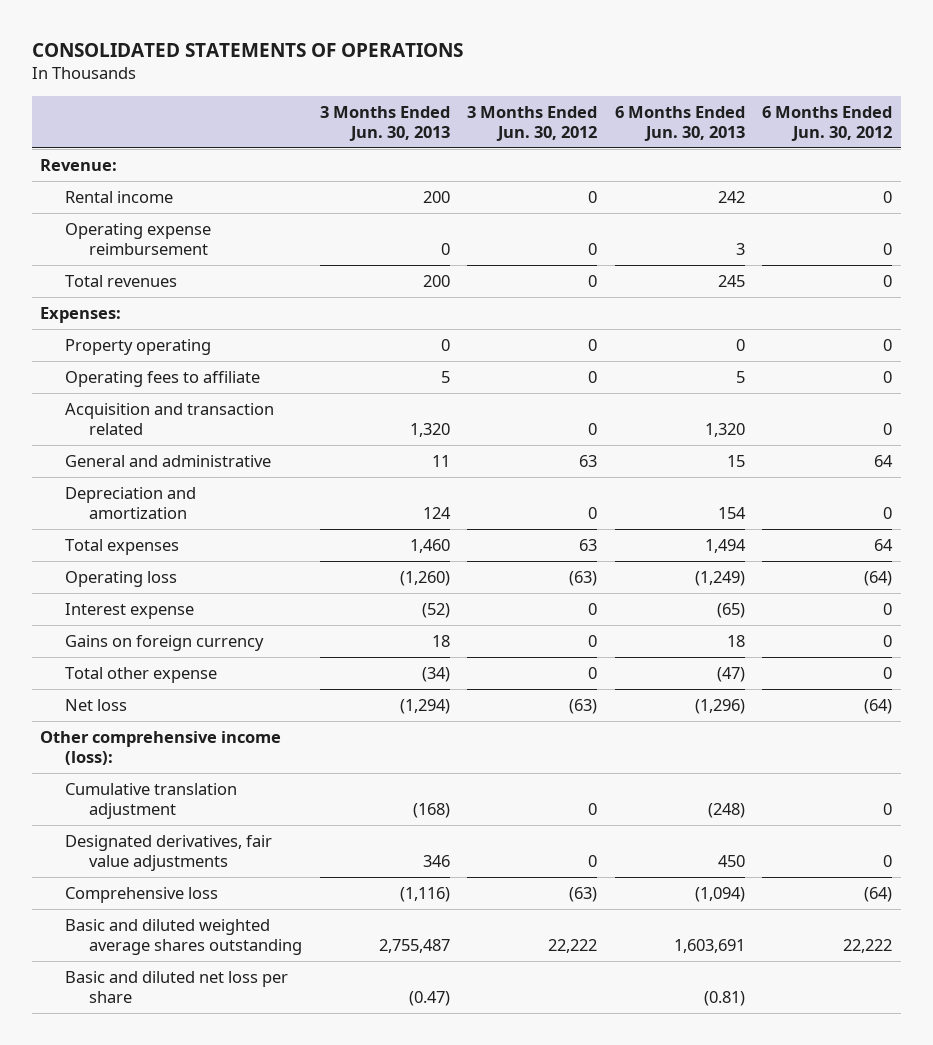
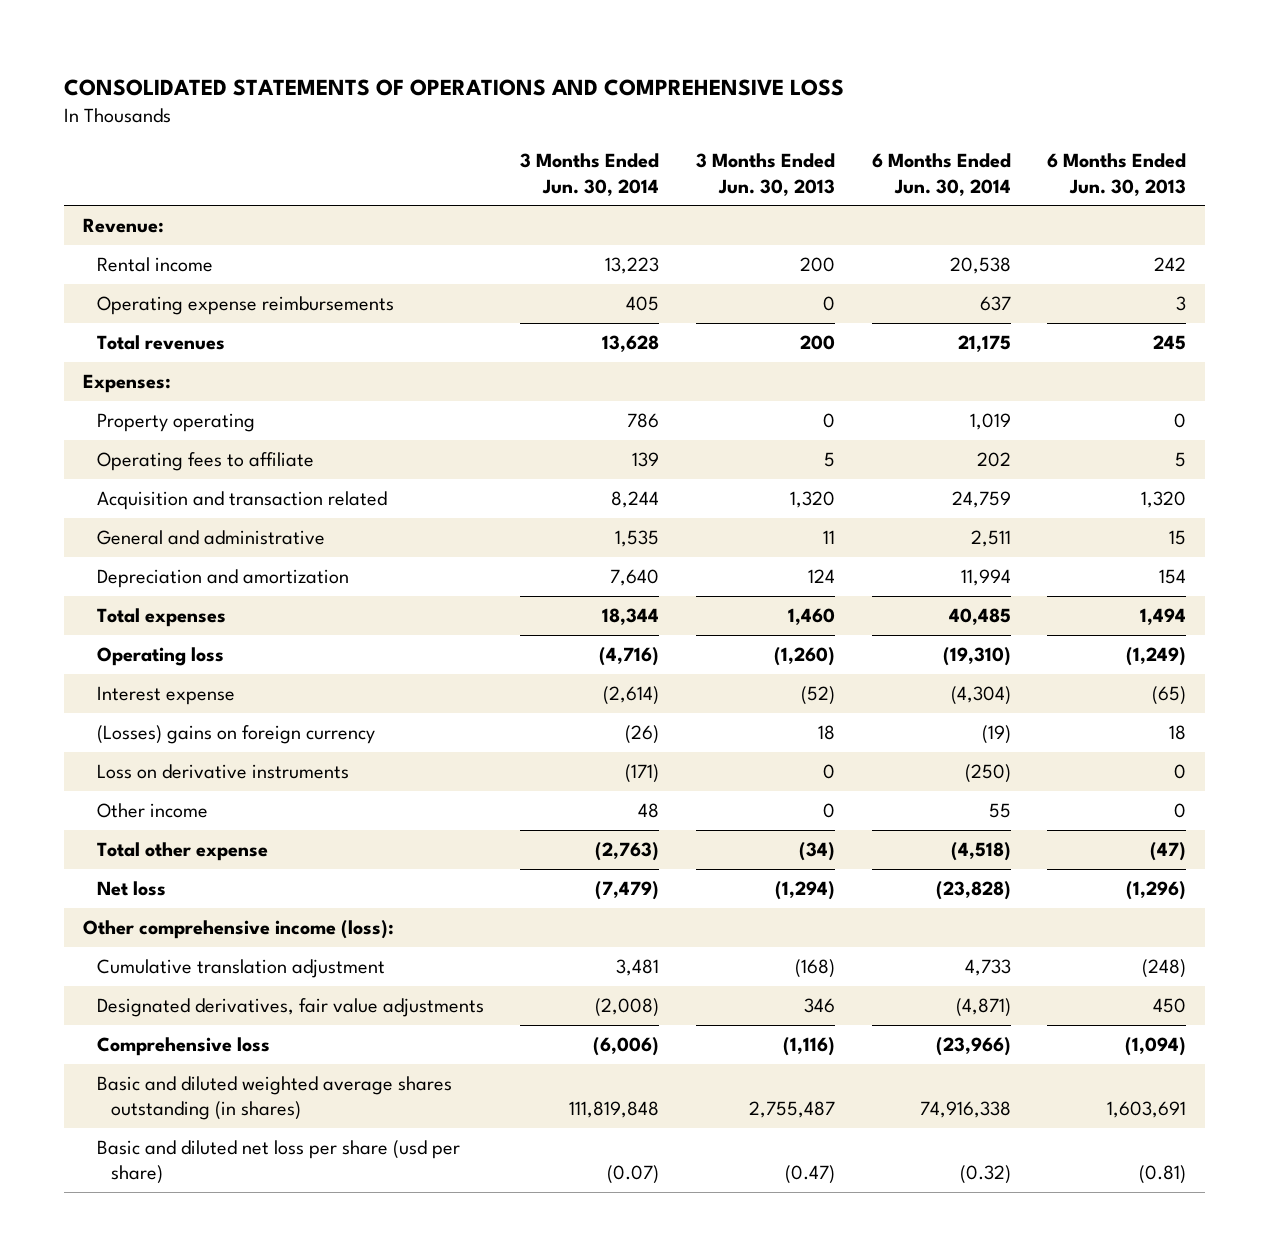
[31,43,463,58] CONSOLIDATED STATEMENTS OF OPERATIONS -> [64,79,845,97] CONSOLIDATED STATEMENTS OF OPERATIONS AND COMPREHENSIVE LOSS
[467,105,598,141] 3 Months Ended Jun. 30, 2012 -> none
[762,105,893,141] 6 Months Ended Jun. 30, 2012 -> none
none -> [520,153,660,196] 3 Months Ended Jun. 30, 2014
none -> [871,153,1011,196] 6 Months Ended Jun. 30, 2014
[64,222,211,256] Operating expense reimbursement -> [96,295,394,315] Operating expense reimbursements
[64,634,264,651] Gains on foreign currency -> [96,724,375,744] (Losses) gains on foreign currency
none -> [96,763,349,779] Loss on derivative instruments
none -> [96,802,208,818] Other income
[64,918,303,956] Basic and diluted weighted average shares outstanding -> [96,1075,452,1120] Basic and diluted weighted average shares outstanding (in shares)
[64,970,288,1004] Basic and diluted net loss per share -> [96,1139,460,1184] Basic and diluted net loss per share (usd per share)

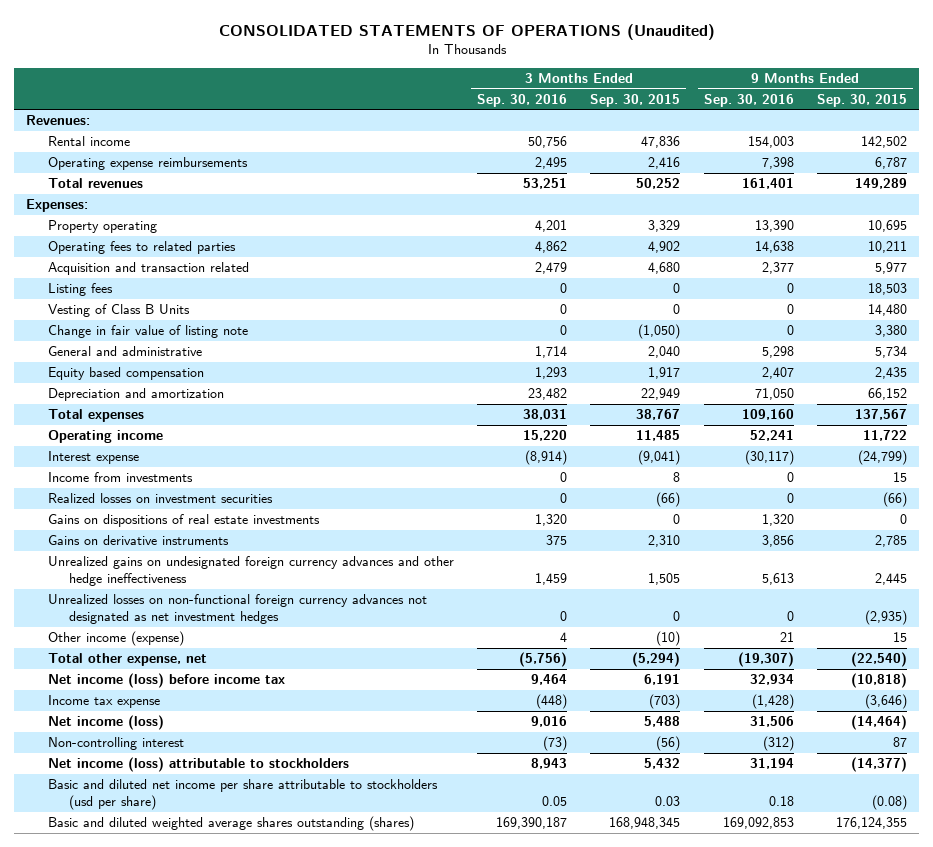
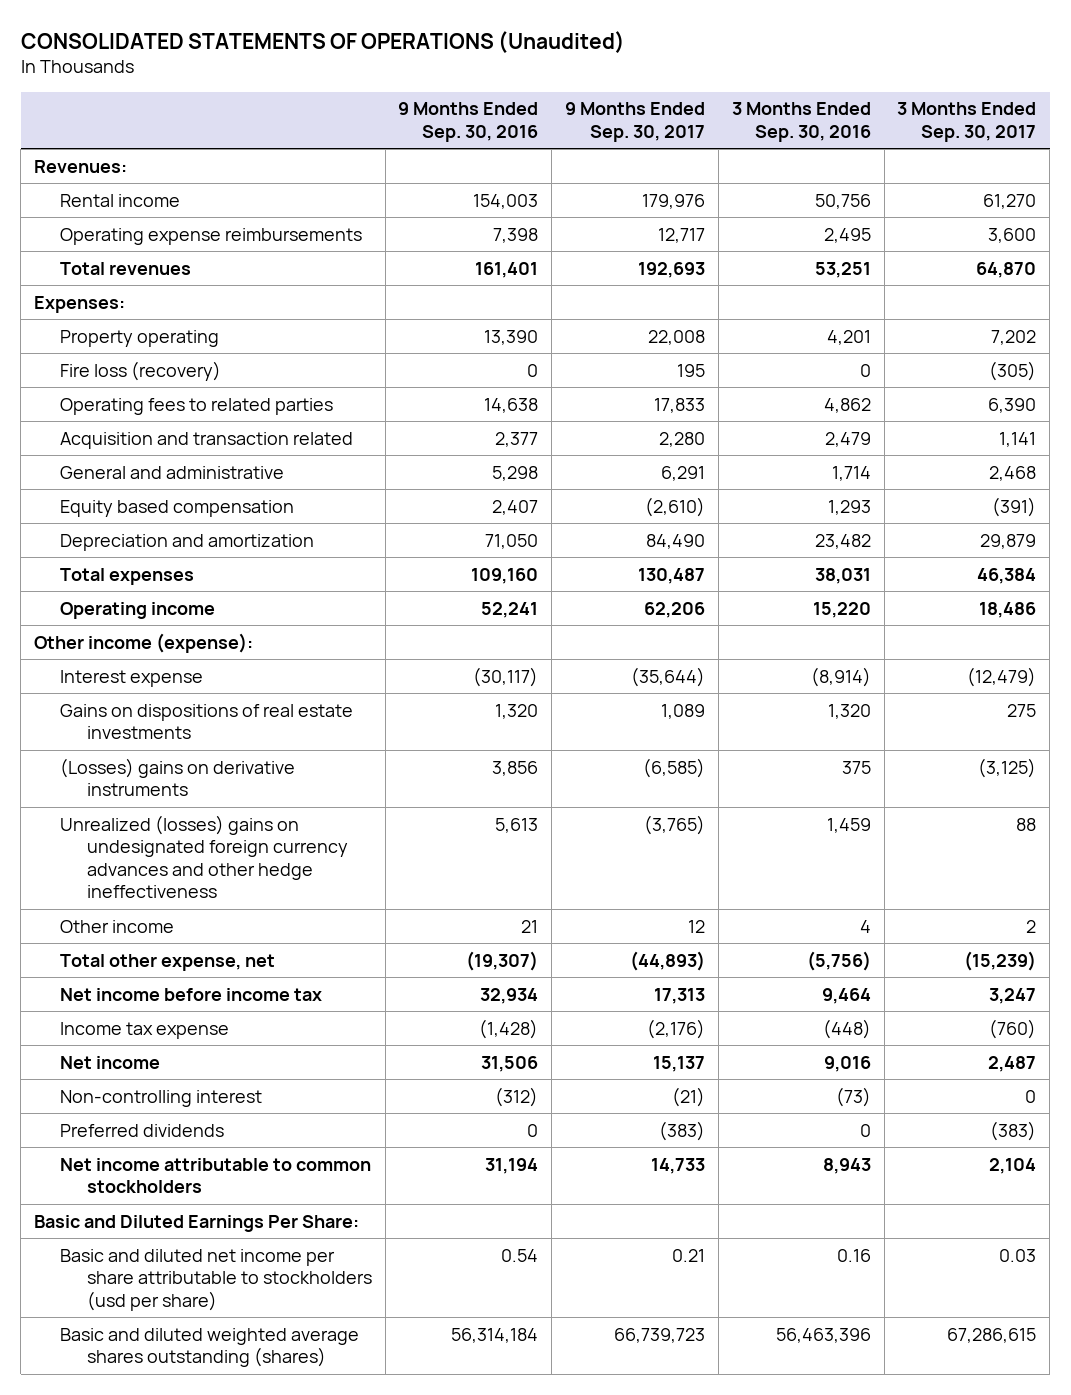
[590,93,681,107] Sep. 30, 2015 -> none
[817,93,908,107] Sep. 30, 2015 -> none
none -> [565,102,706,142] 9 Months Ended Sep. 30, 2017
none -> [897,102,1037,142] 3 Months Ended Sep. 30, 2017
none -> [60,360,222,381] Fire loss (recovery)
[47,283,113,297] Listing fees -> none
[47,304,190,318] Vesting of Class B Units -> none
[47,325,248,339] Change in fair value of listing note -> none
none -> [34,632,254,653] Other income (expense):
[47,472,193,483] Income from investments -> none
[47,493,273,504] Realized losses on investment securities -> none
[47,594,427,625] Unrealized losses on non-functional foreign currency advances not designated as net investment hedges -> none
[47,535,229,546] Gains on derivative instruments -> [60,757,296,797] (Losses) gains on derivative instruments
[47,556,454,587] Unrealized gains on undesignated foreign currency advances and other hedge ineffectiveness -> [60,814,348,899] Unrealized (losses) gains on undesignated foreign currency advances and other hedge ineffectiveness
[47,631,184,647] Other income (expense) -> [60,919,175,933] Other income
[47,673,285,689] Net income (loss) before income tax -> [60,987,323,1001] Net income before income tax
[47,715,164,731] Net income (loss) -> [60,1055,161,1069] Net income
none -> [60,1123,225,1137] Preferred dividends
[47,757,349,773] Net income (loss) attributable to stockholders -> [60,1157,372,1194] Net income attributable to common stockholders
none -> [34,1214,360,1232] Basic and Diluted Earnings Per Share:
[541,796,567,807] 0.05 -> [836,1248,871,1262] 0.16
[768,796,794,807] 0.18 -> [501,1248,539,1262] 0.54
[495,817,567,830] 169,390,187 -> [775,1327,871,1343] 56,463,396
[722,817,794,830] 169,092,853 -> [451,1327,539,1343] 56,314,184

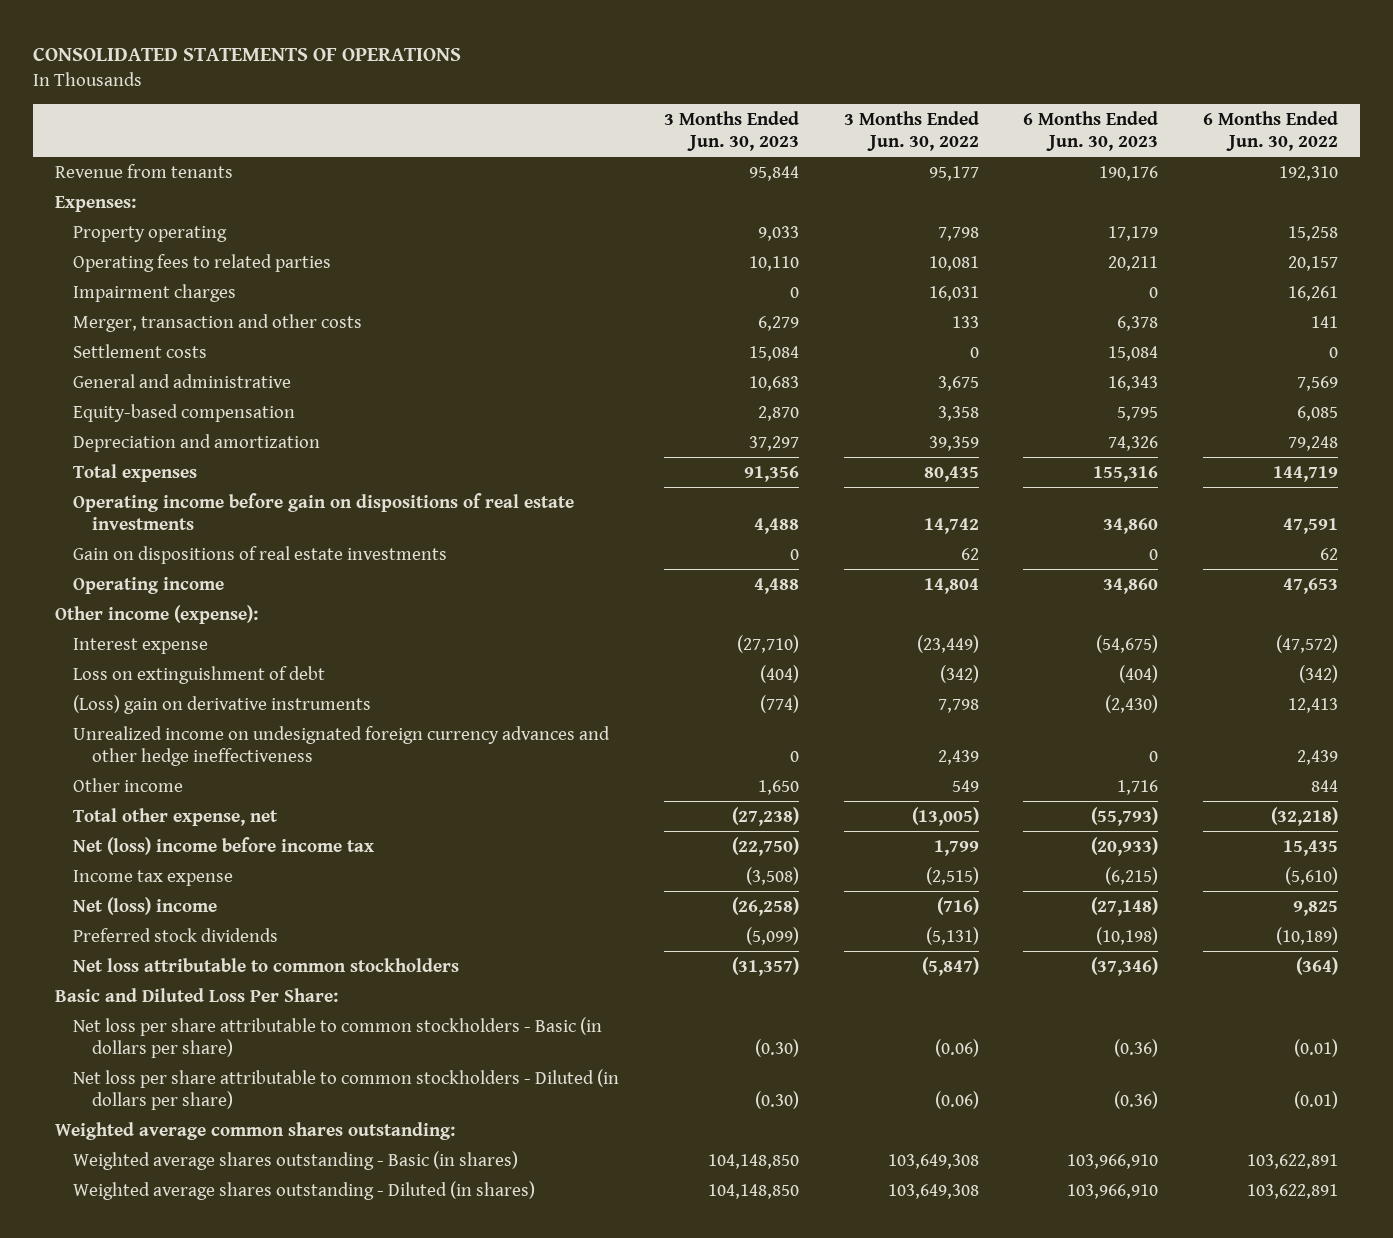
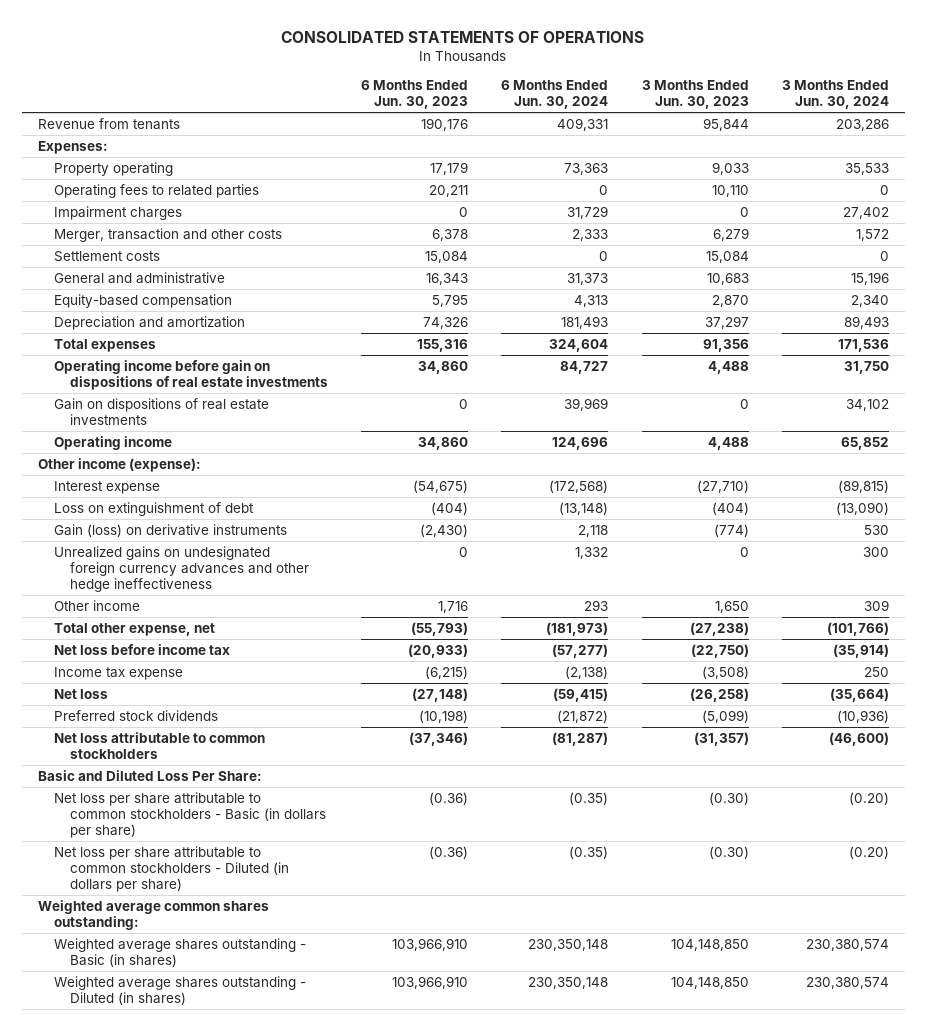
[843,110,979,151] 3 Months Ended Jun. 30, 2022 -> none
[1202,110,1338,151] 6 Months Ended Jun. 30, 2022 -> none
none -> [501,80,609,110] 6 Months Ended Jun. 30, 2024
none -> [781,80,889,110] 3 Months Ended Jun. 30, 2024
[73,694,372,714] (Loss) gain on derivative instruments -> [54,523,288,537] Gain (loss) on derivative instruments
[73,725,611,766] Unrealized income on undesignated foreign currency advances and other hedge ineffectiveness -> [54,545,310,592] Unrealized gains on undesignated foreign currency advances and other hedge ineffectiveness
[73,836,375,855] Net (loss) income before income tax -> [54,643,231,655] Net loss before income tax
[73,896,218,915] Net (loss) income -> [54,688,109,699] Net loss

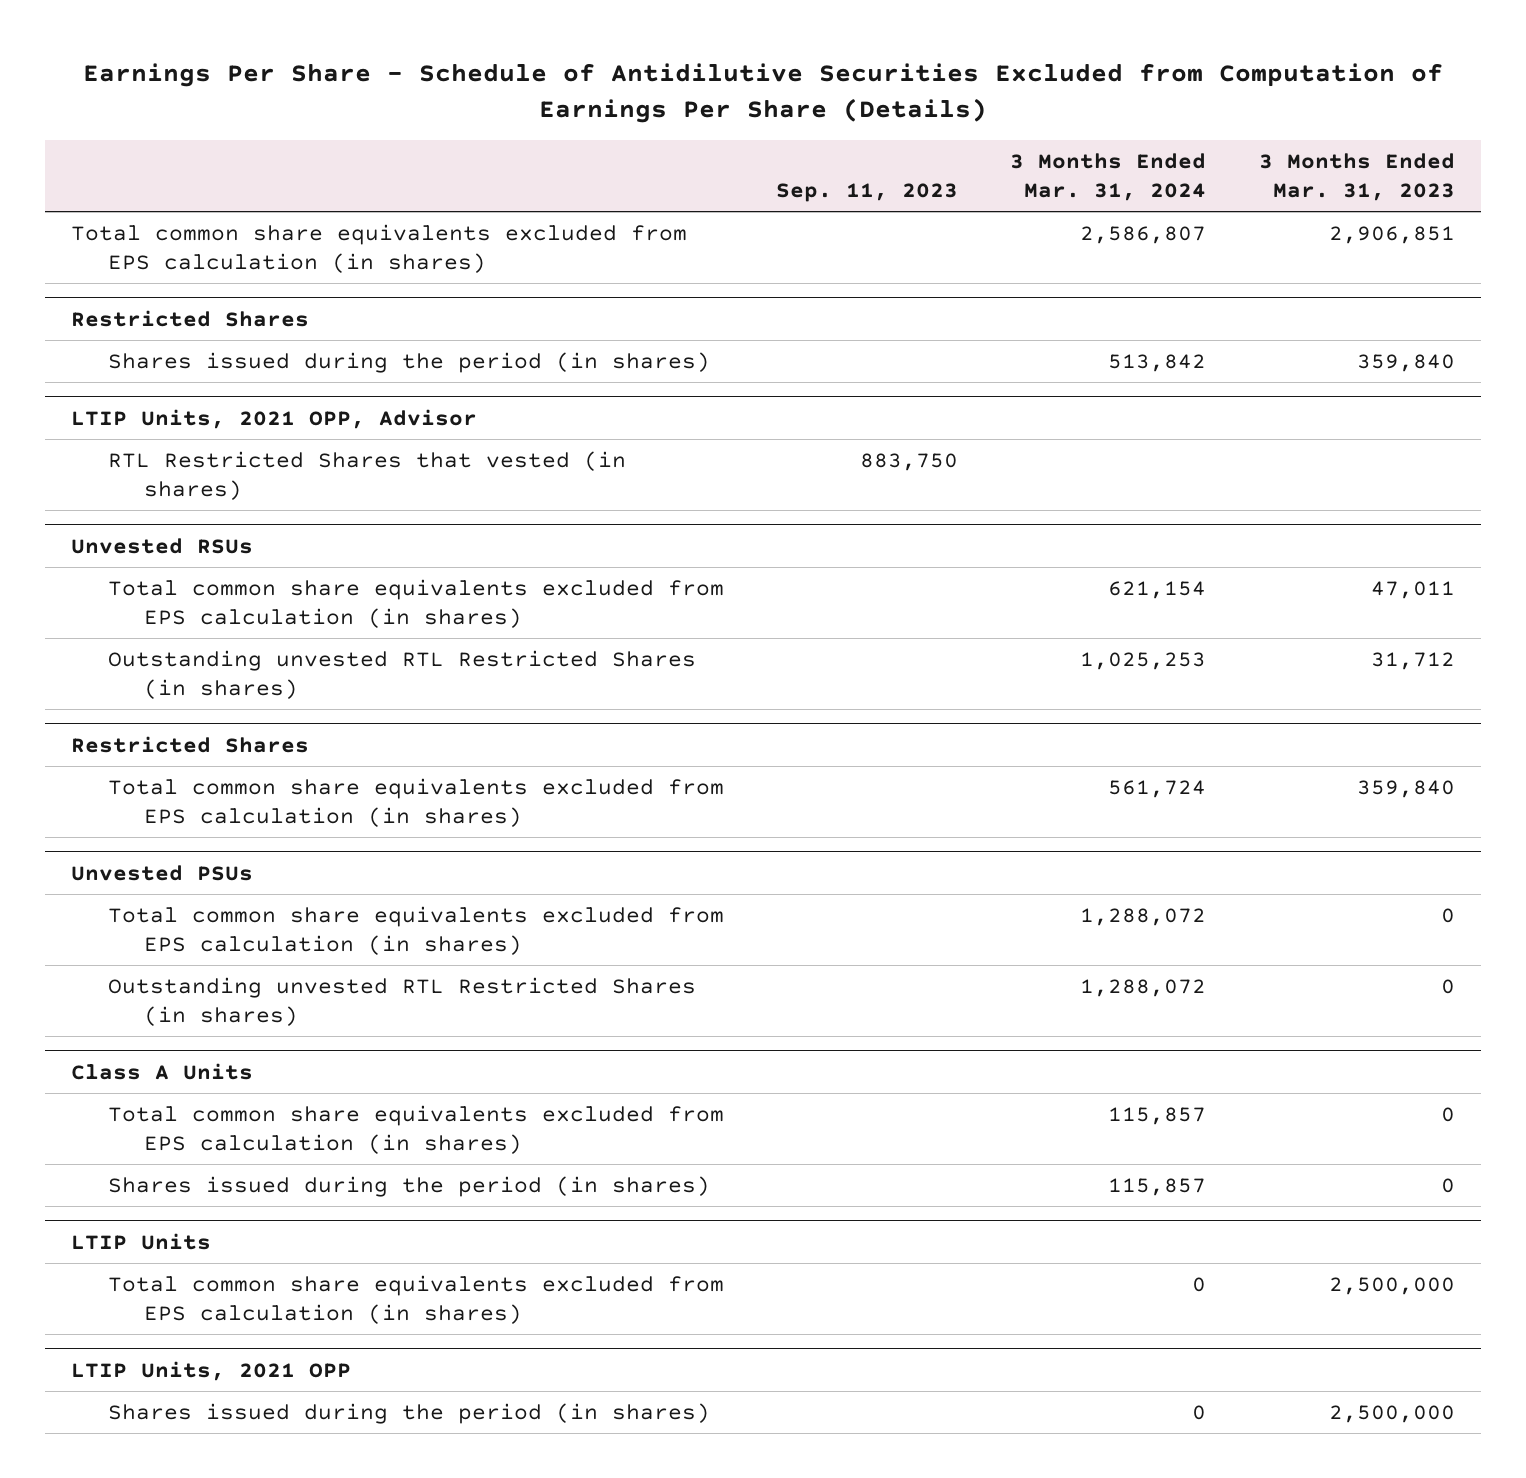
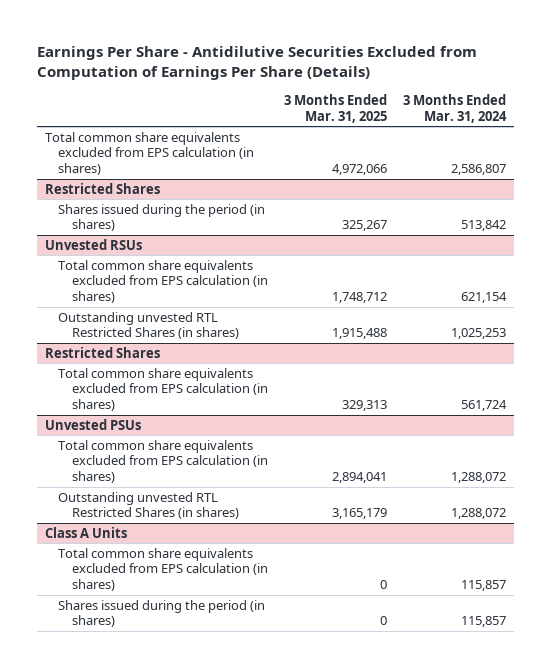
[82,62,1443,123] Earnings Per Share - Schedule of Antidilutive Securities Excluded from Computation of Earnings Per Share (Details) -> [36,46,477,81] Earnings Per Share - Antidilutive Securities Excluded from Computation of Earnings Per Share (Details)
[775,182,958,202] Sep. 11, 2023 -> none
[1258,152,1455,201] 3 Months Ended Mar. 31, 2023 -> none
none -> [283,94,387,123] 3 Months Ended Mar. 31, 2025
[70,408,477,429] LTIP Units, 2021 OPP, Advisor -> none
[107,451,626,501] RTL Restricted Shares that vested (in shares) -> none
[70,1232,211,1250] LTIP Units -> none
[107,1275,724,1325] Total common share equivalents excluded from EPS calculation (in shares) -> none
[70,1360,351,1381] LTIP Units, 2021 OPP -> none
[107,1403,710,1425] Shares issued during the period (in shares) -> none

